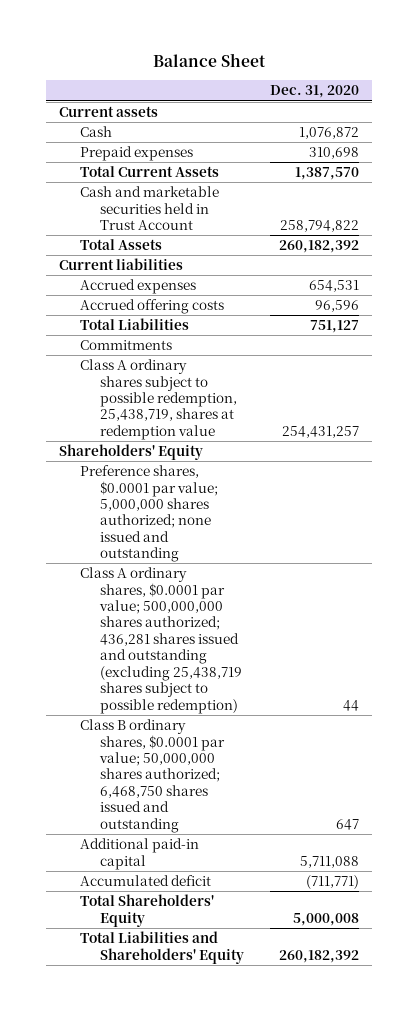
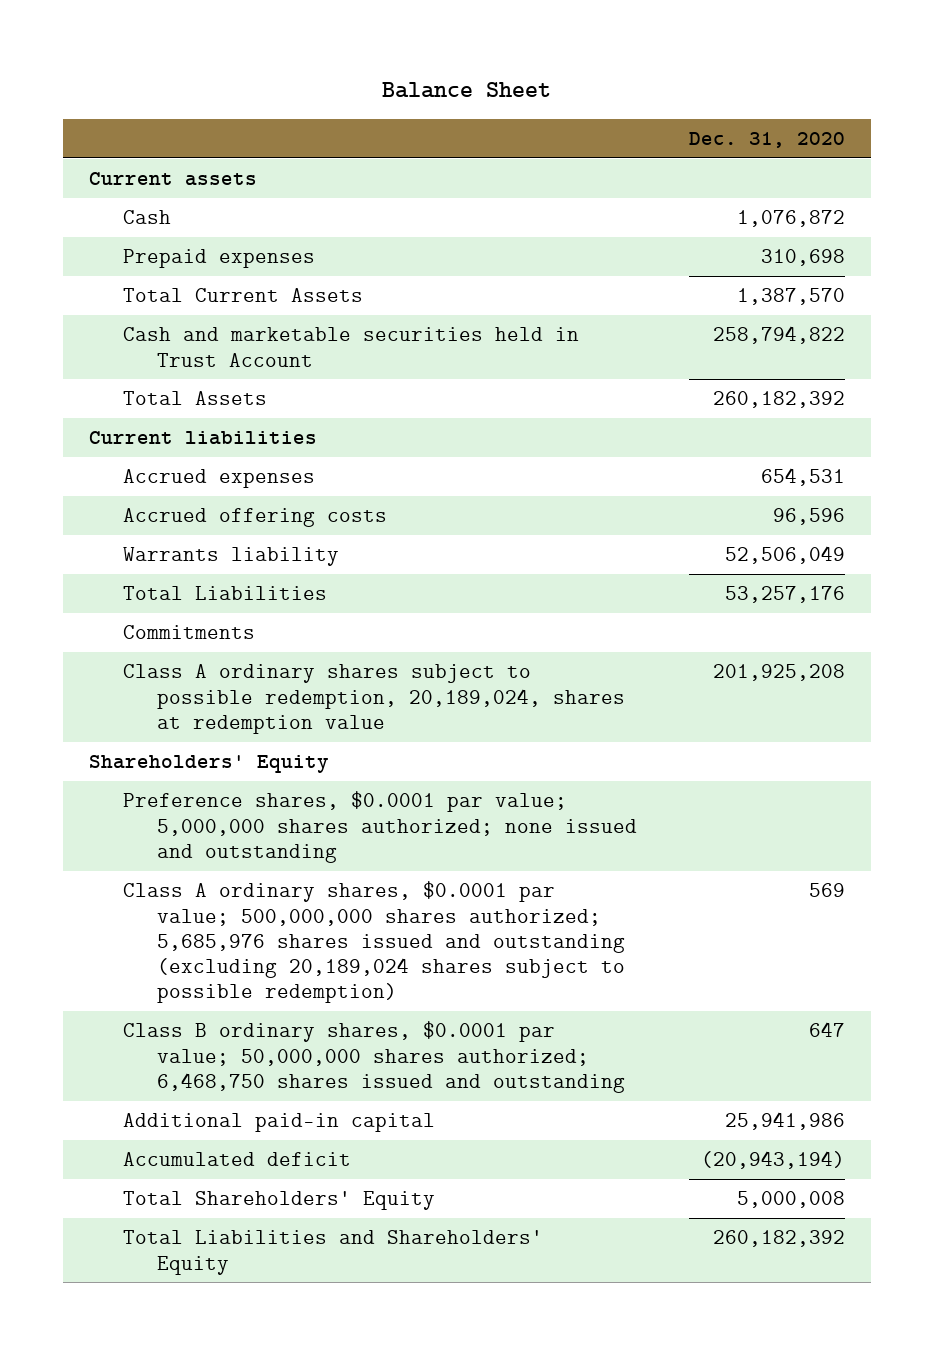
none -> [122,547,339,567] Warrants liability
[310,320,360,334] 751,127 -> [725,586,846,604] 53,257,176
[79,359,238,440] Class A ordinary shares subject to possible redemption, 25,438,719, shares at redemption value -> [122,664,625,734] Class A ordinary shares subject to possible redemption, 20,189,024, shares at redemption value
[282,425,360,438] 254,431,257 -> [713,664,846,682] 201,925,208
[79,567,243,714] Class A ordinary shares, $0.0001 par value; 500,000,000 shares authorized; 436,281 shares issued and outstanding (excluding 25,438,719 shares subject to possible redemption) -> [122,881,625,1004] Class A ordinary shares, $0.0001 par value; 500,000,000 shares authorized; 5,685,976 shares issued and outstanding (excluding 20,189,024 shares subject to possible redemption)
[343,699,360,711] 44 -> [809,883,846,898] 569
[300,855,360,868] 5,711,088 -> [725,1112,846,1131] 25,941,986
[306,875,360,890] (711,771) -> [701,1151,846,1170] (20,943,194)

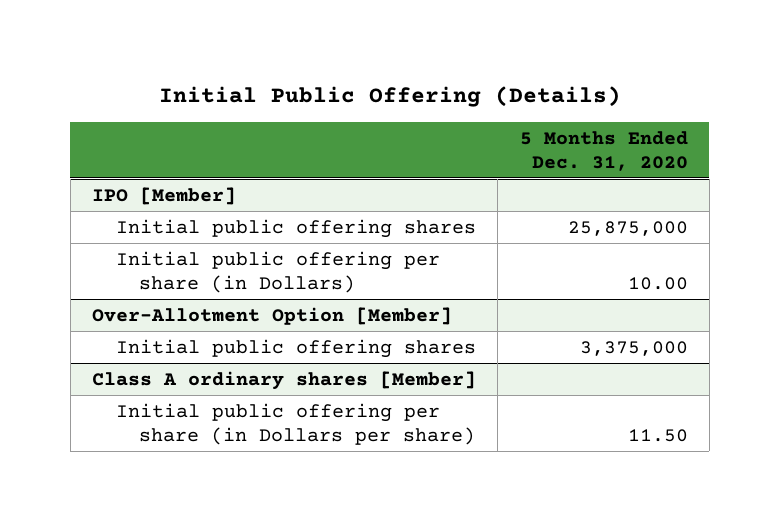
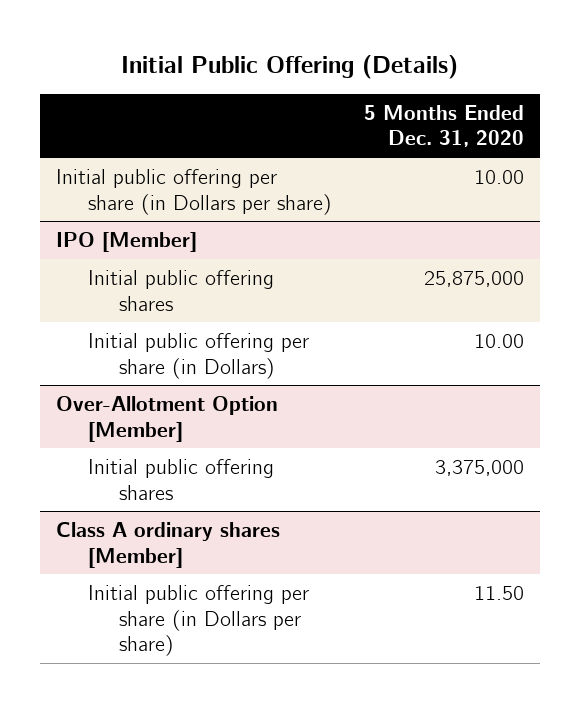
none -> [56,169,332,215] Initial public offering per share (in Dollars per share)

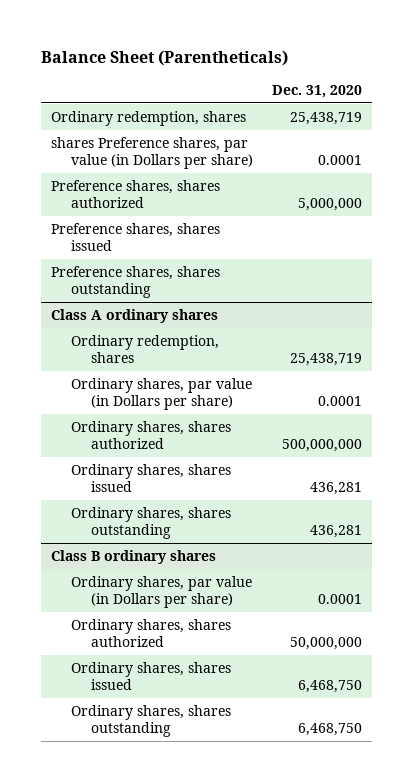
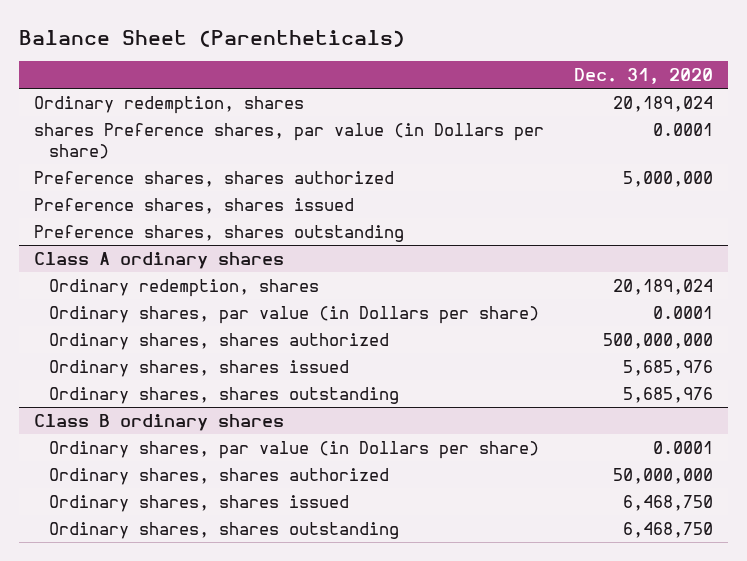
[290,111,363,125] 25,438,719 -> [613,95,714,112] 20,189,024
[290,353,363,367] 25,438,719 -> [613,278,714,295] 20,189,024
[310,482,363,496] 436,281 -> [623,359,714,376] 5,685,976
[310,525,363,539] 436,281 -> [623,386,714,403] 5,685,976

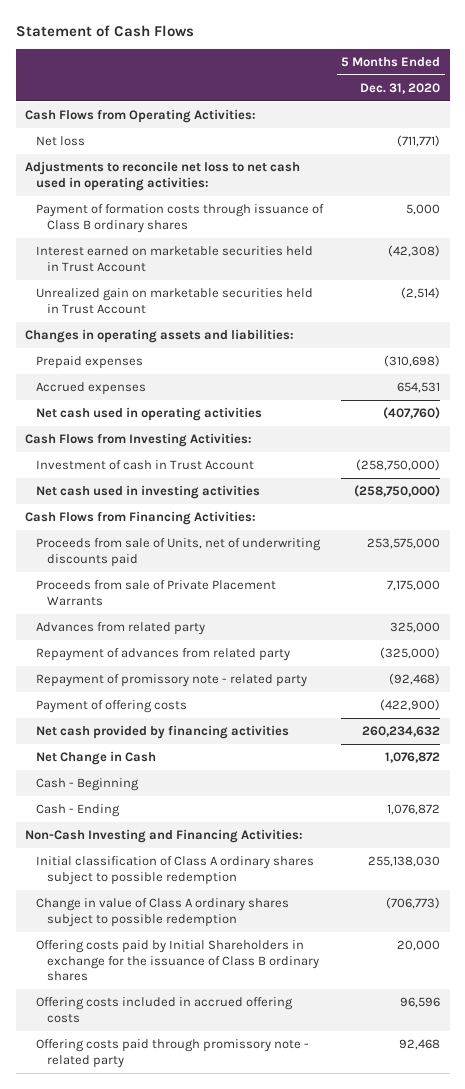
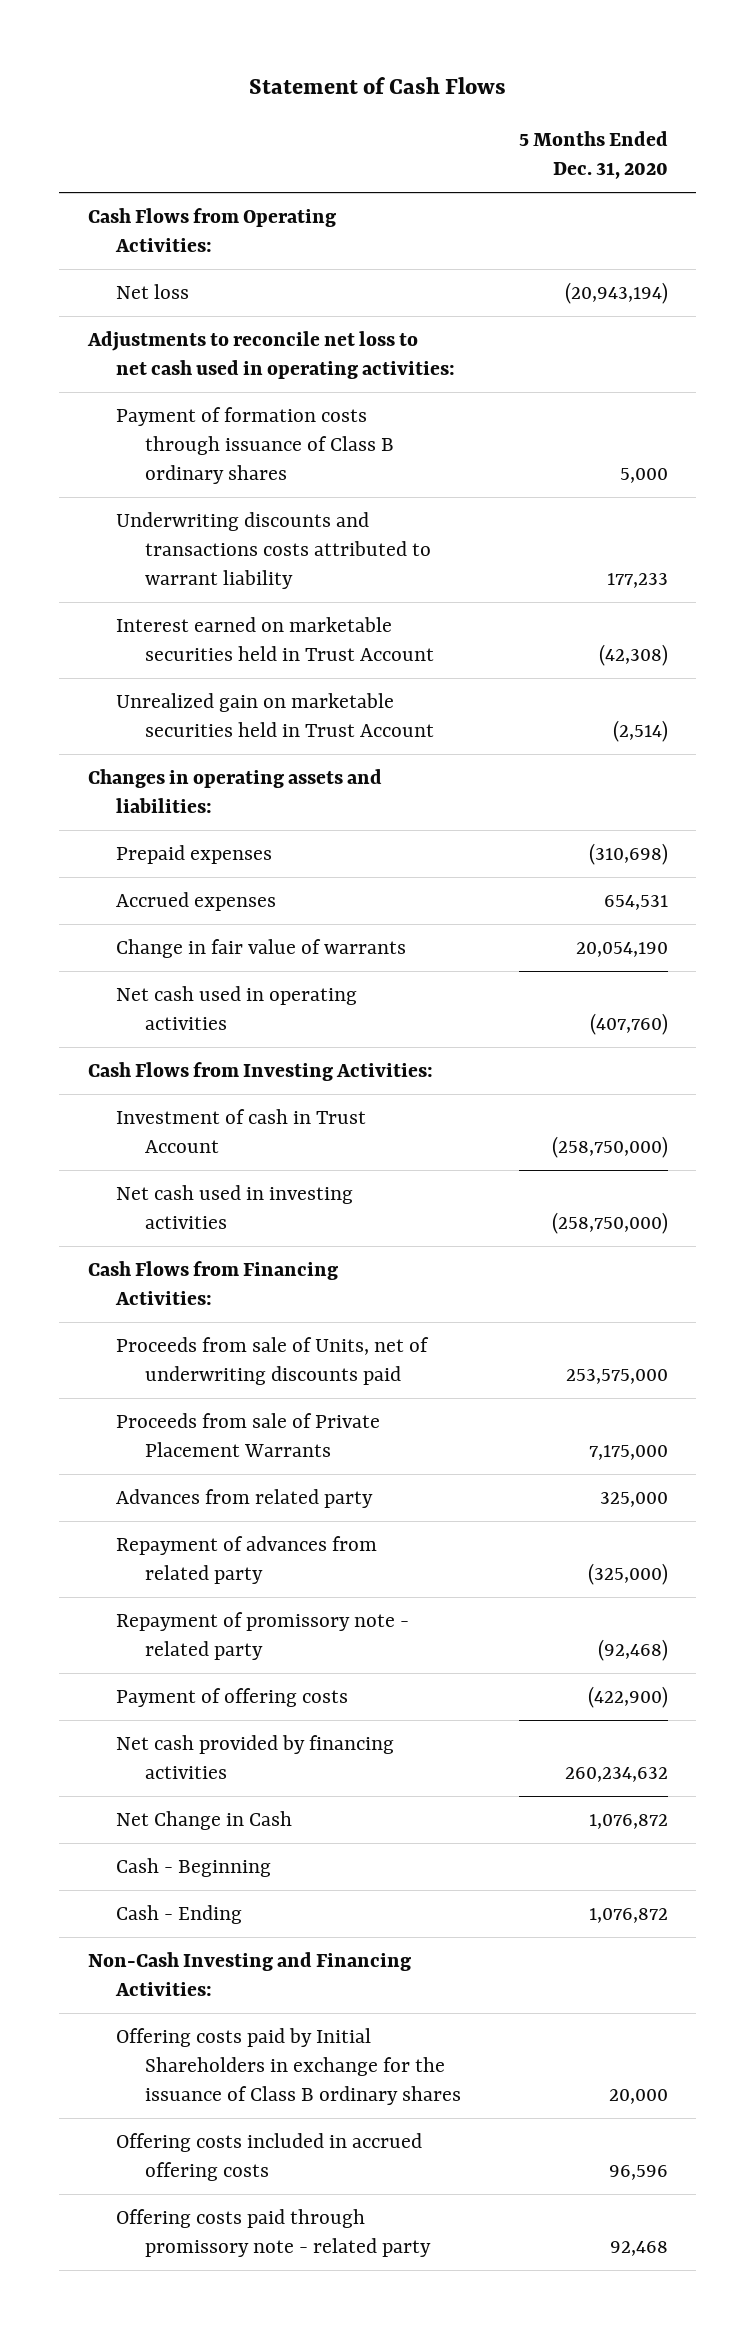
[397,135,441,148] (711,771) -> [564,281,668,304] (20,943,194)
none -> [116,511,431,589] Underwriting discounts and transactions costs attributed to warrant liability
none -> [116,938,407,958] Change in fair value of warrants
[35,856,314,885] Initial classification of Class A ordinary shares subject to possible redemption -> none
[35,898,289,927] Change in value of Class A ordinary shares subject to possible redemption -> none

